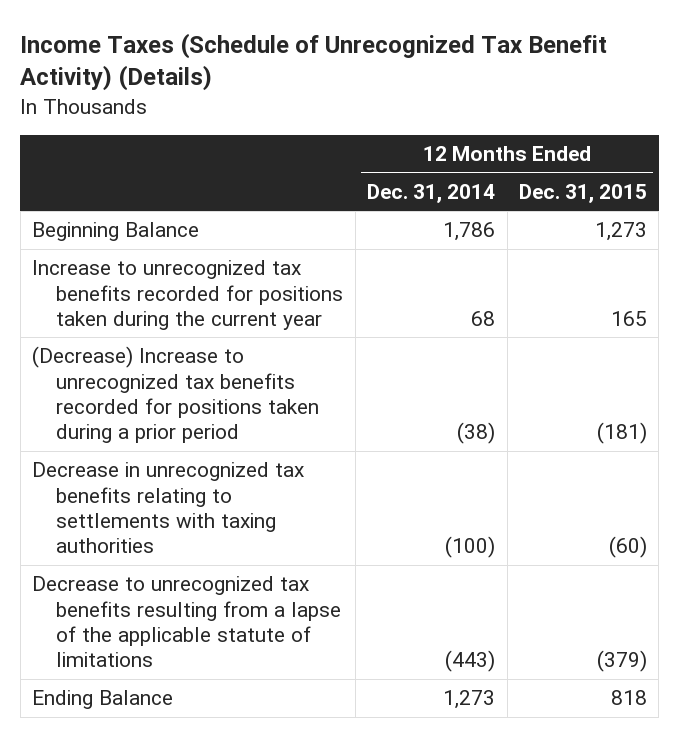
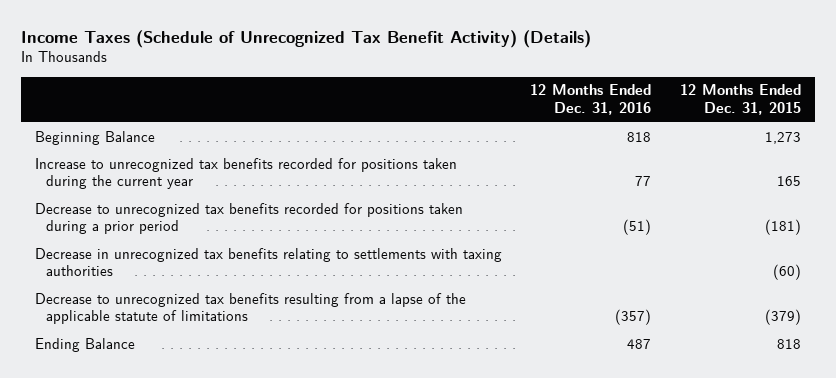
[367,183,496,203] Dec. 31, 2014 -> none
none -> [530,84,652,115] 12 Months Ended Dec. 31, 2016
[31,346,320,444] (Decrease) Increase to unrecognized tax benefits recorded for positions taken during a prior period -> [35,202,464,235] Decrease to unrecognized tax benefits recorded for positions taken during a prior period

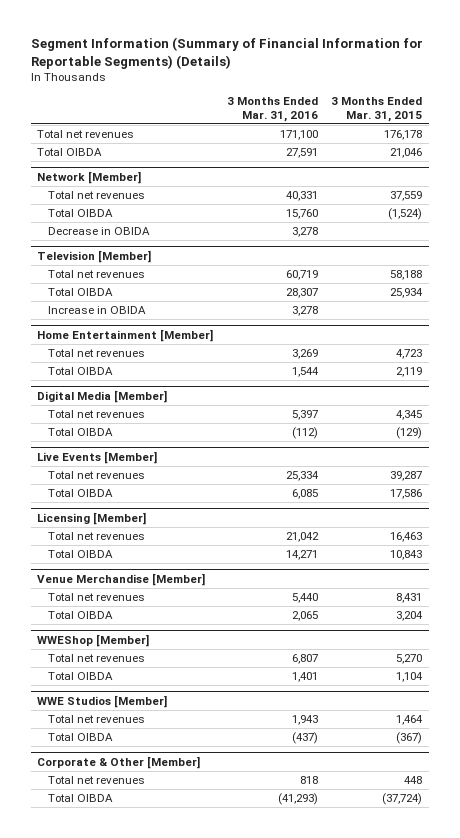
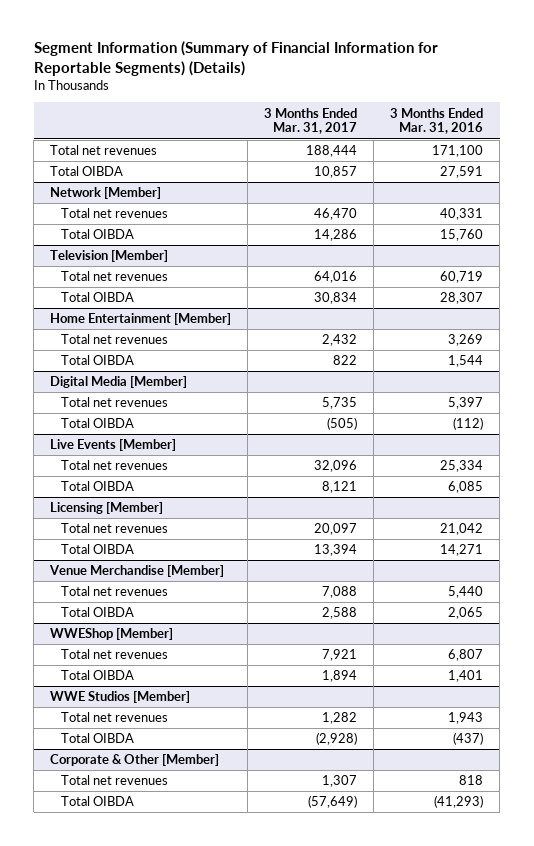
[331,97,423,122] 3 Months Ended Mar. 31, 2015 -> none
none -> [264,107,358,135] 3 Months Ended Mar. 31, 2017
[48,226,151,235] Decrease in OBIDA -> none
[48,305,147,314] Increase in OBIDA -> none

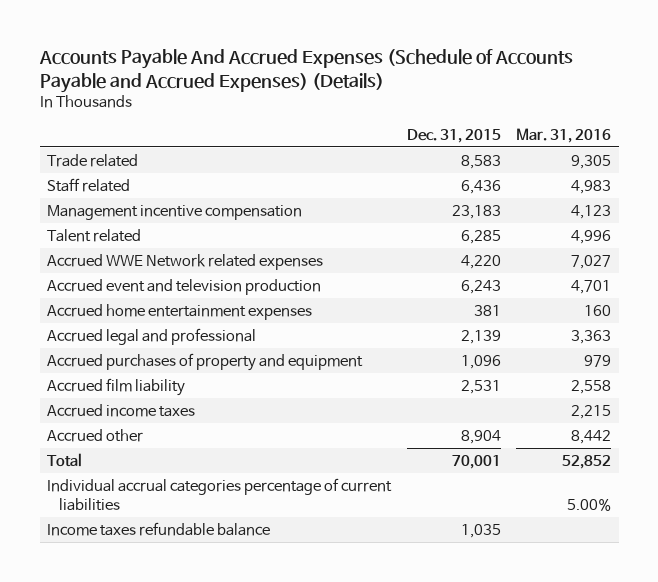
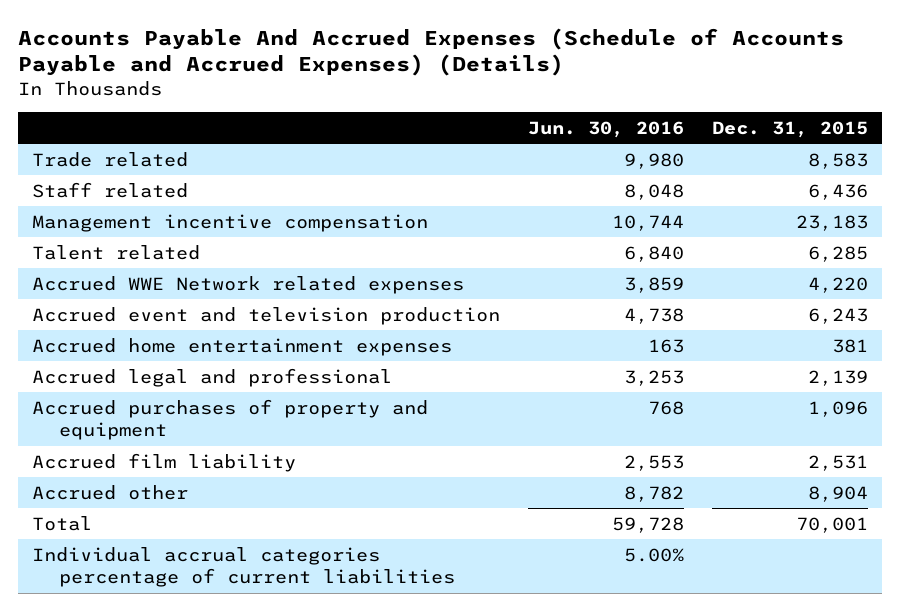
[515,127,611,143] Mar. 31, 2016 -> none
none -> [528,120,685,138] Jun. 30, 2016
[47,403,196,417] Accrued income taxes -> none
[47,521,271,536] Income taxes refundable balance -> none

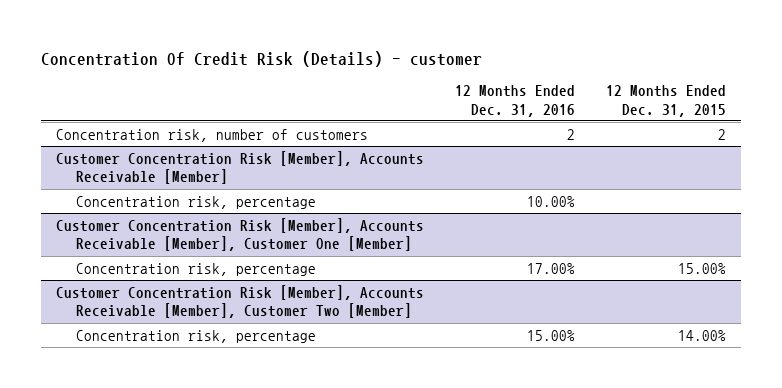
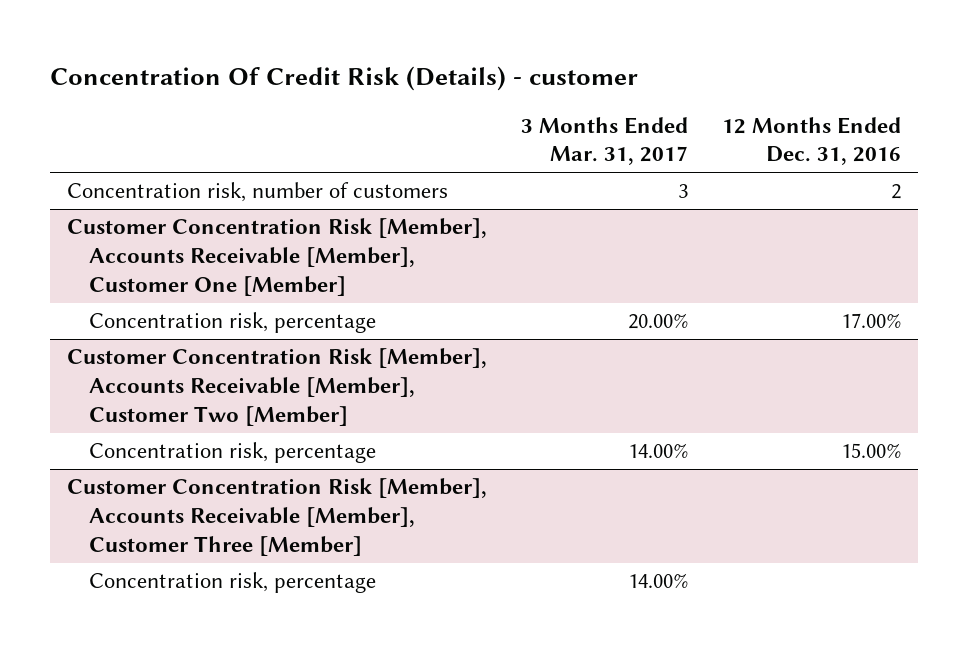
[605,84,726,117] 12 Months Ended Dec. 31, 2015 -> none
none -> [521,116,689,166] 3 Months Ended Mar. 31, 2017
[56,150,425,185] Customer Concentration Risk [Member], Accounts Receivable [Member] -> none
[75,195,316,209] Concentration risk, percentage -> none
none -> [67,478,488,556] Customer Concentration Risk [Member], Accounts Receivable [Member], Customer Three [Member]
none -> [89,572,377,594] Concentration risk, percentage

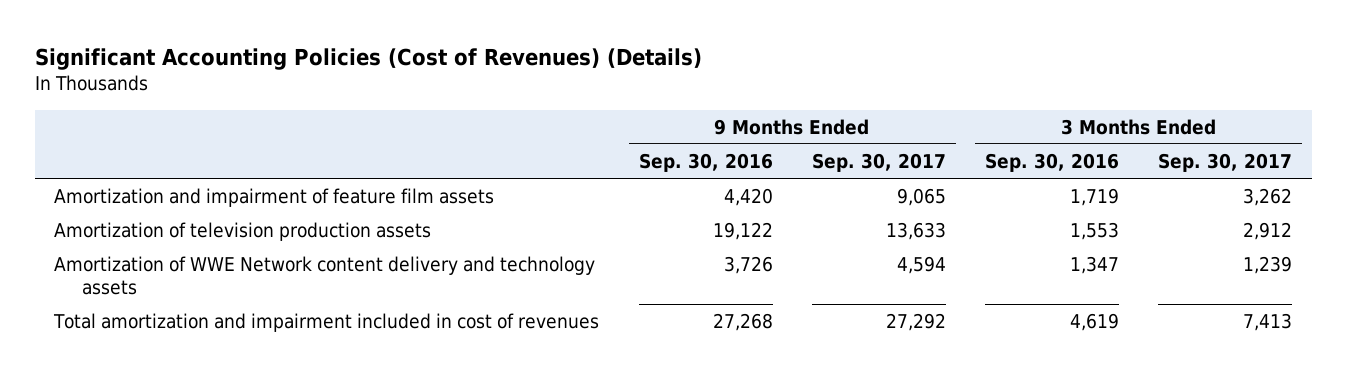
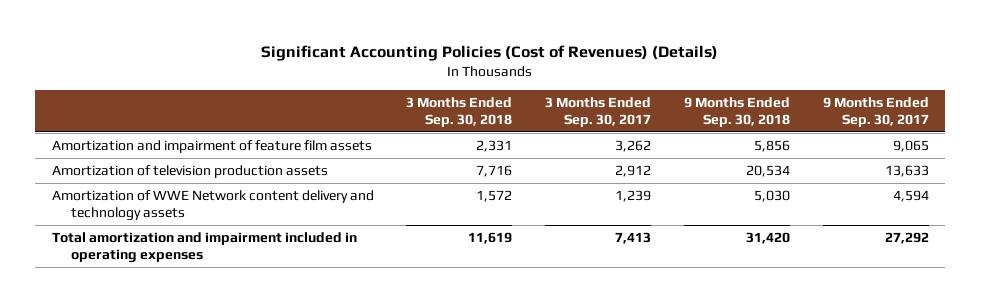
[638,152,773,172] Sep. 30, 2016 -> none
[985,152,1120,172] Sep. 30, 2016 -> none
none -> [406,96,513,127] 3 Months Ended Sep. 30, 2018
none -> [684,96,791,127] 9 Months Ended Sep. 30, 2018
[53,313,600,333] Total amortization and impairment included in cost of revenues -> [51,232,357,263] Total amortization and impairment included in operating expenses

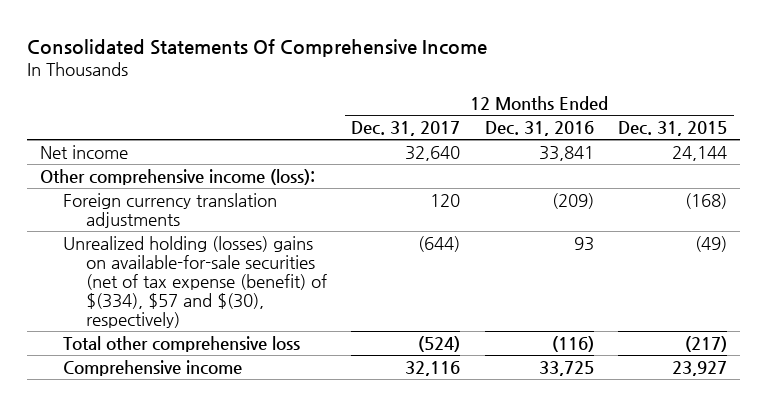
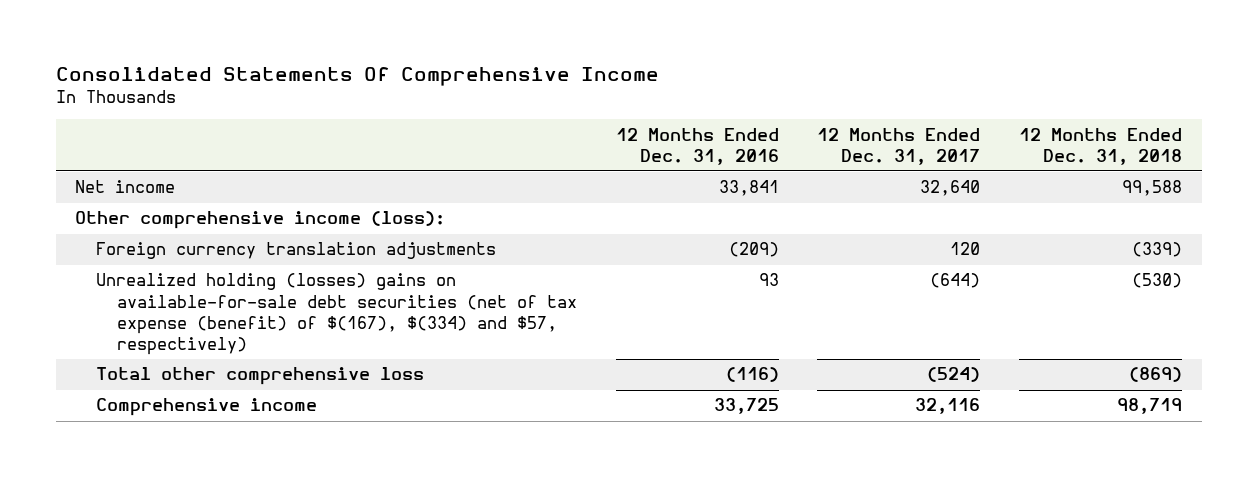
[618,120,728,136] Dec. 31, 2015 -> none
none -> [1019,127,1183,165] 12 Months Ended Dec. 31, 2018
[62,235,327,328] Unrealized holding (losses) gains on available-for-sale securities (net of tax expense (benefit) of $(334), $57 and $(30), respectively) -> [95,273,577,355] Unrealized holding (losses) gains on available-for-sale debt securities (net of tax expense (benefit) of $(167), $(334) and $57, respectively)

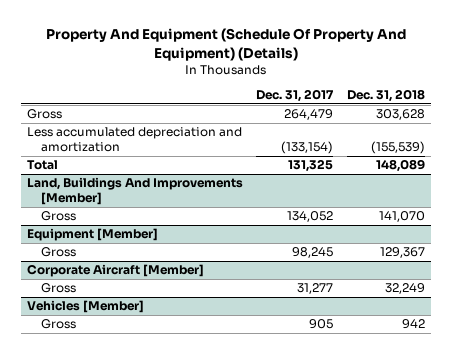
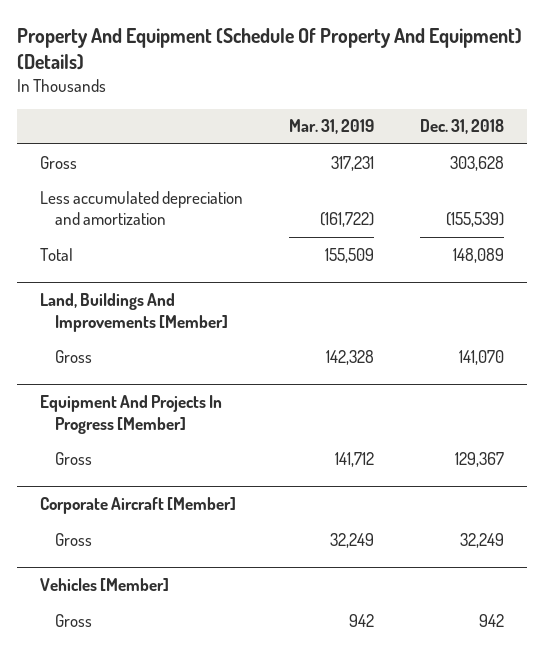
[256,89,335,103] Dec. 31, 2017 -> none
none -> [289,119,375,135] Mar. 31, 2019
[27,228,159,242] Equipment [Member] -> [40,395,223,435] Equipment And Projects In Progress [Member]

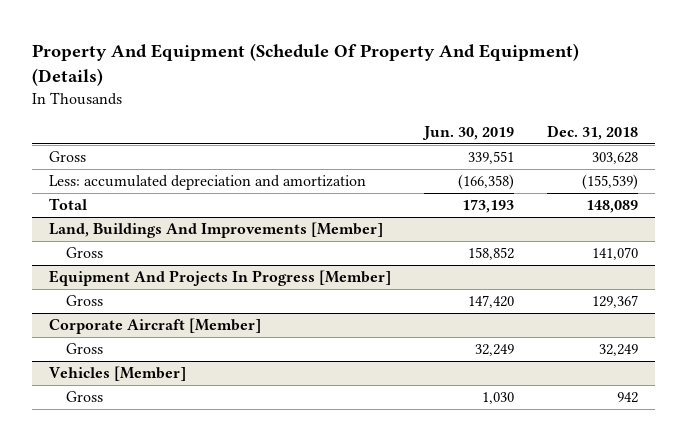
[289,119,375,135] Mar. 31, 2019 -> none
none -> [422,126,515,141] Jun. 30, 2019
[40,190,244,226] Less accumulated depreciation and amortization -> [48,175,366,191] Less: accumulated depreciation and amortization

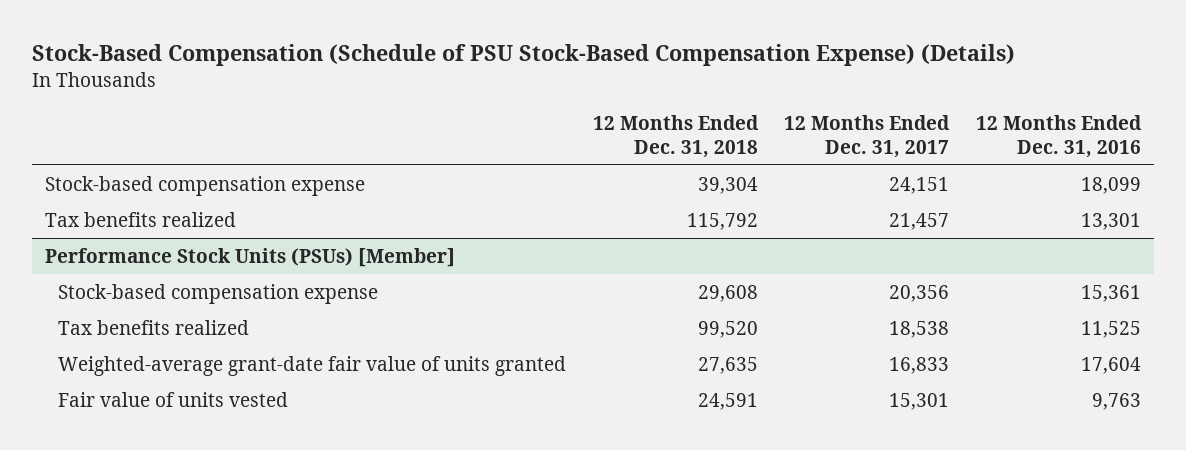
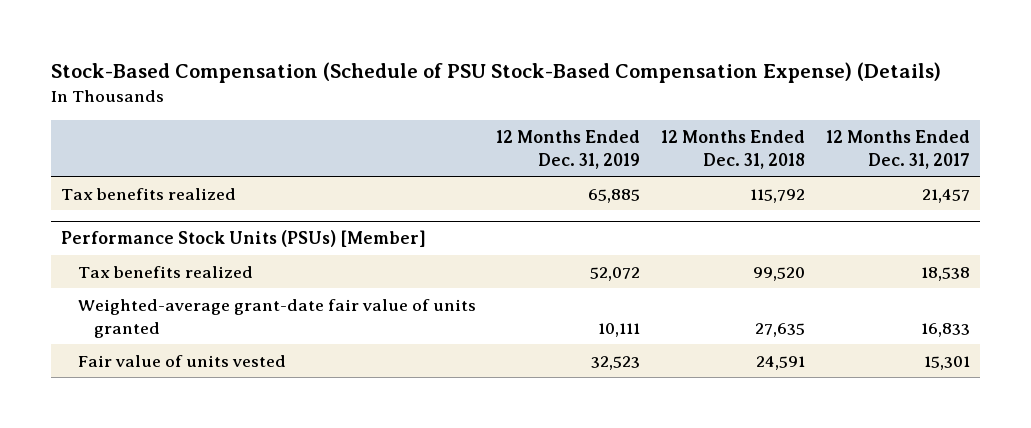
[975,115,1142,158] 12 Months Ended Dec. 31, 2016 -> none
none -> [496,129,641,169] 12 Months Ended Dec. 31, 2019
[45,175,366,196] Stock-based compensation expense -> none
[58,283,379,304] Stock-based compensation expense -> none

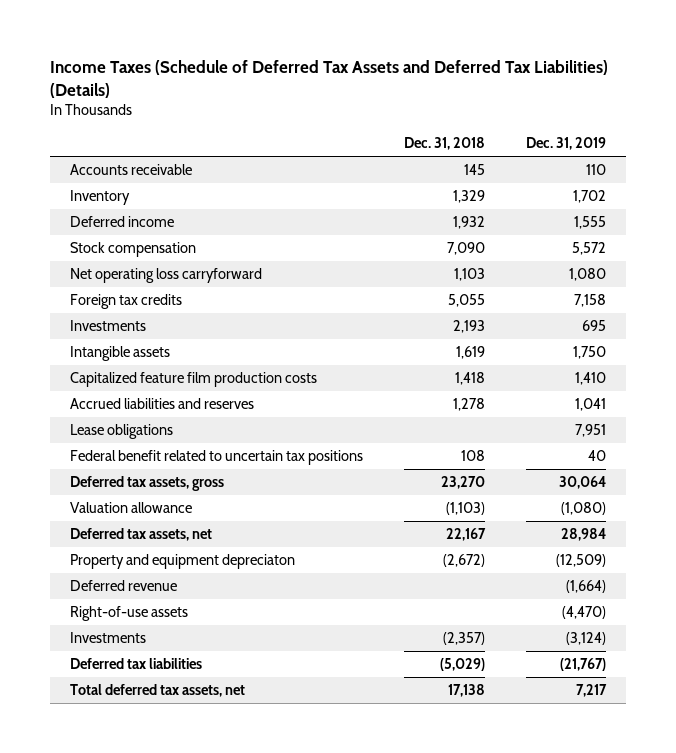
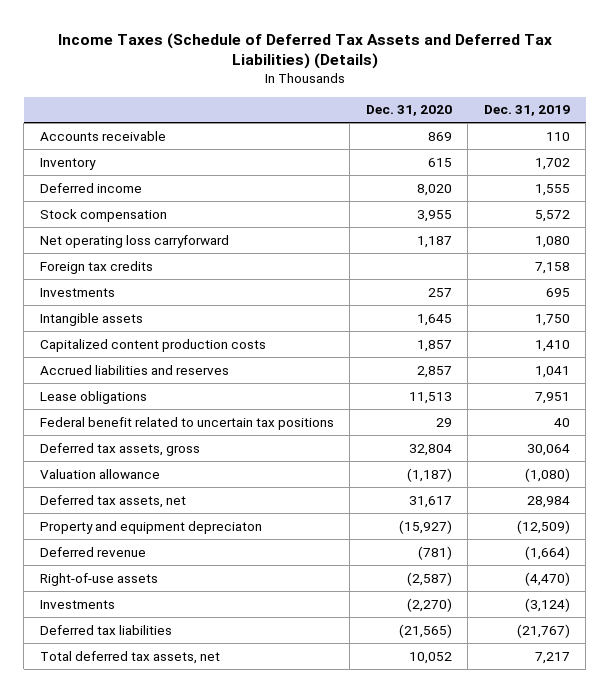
[404,137,486,151] Dec. 31, 2018 -> none
none -> [365,105,452,117] Dec. 31, 2020
[70,372,318,388] Capitalized feature film production costs -> [39,338,266,352] Capitalized content production costs

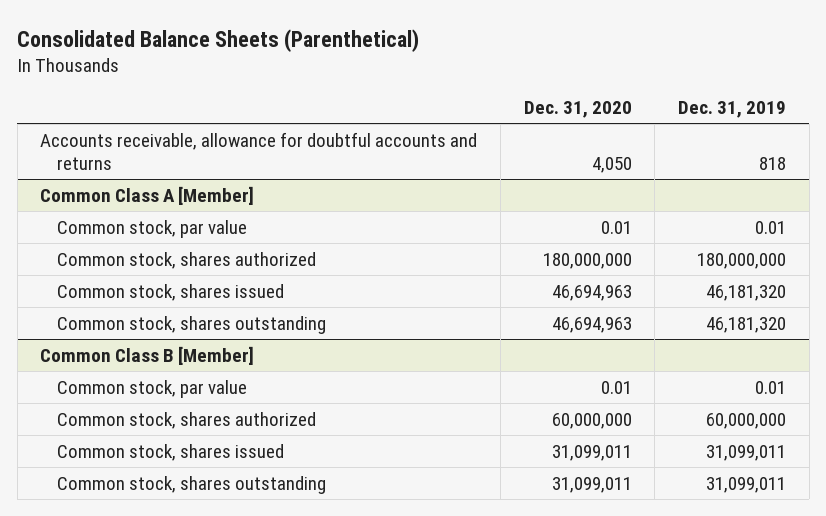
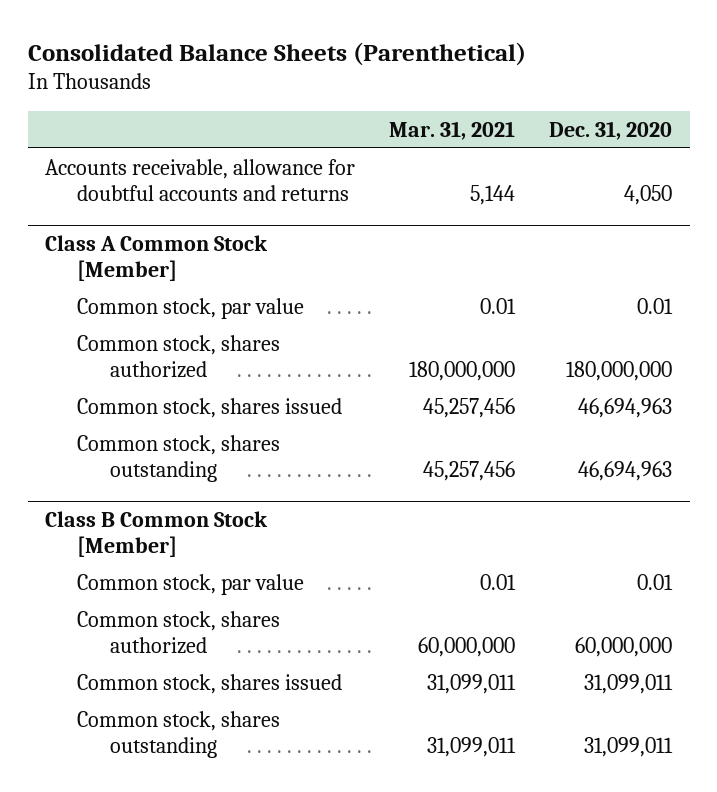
[678,101,787,119] Dec. 31, 2019 -> none
none -> [389,120,516,140] Mar. 31, 2021
[40,185,255,205] Common Class A [Member] -> [44,234,268,281] Class A Common Stock [Member]
[40,345,255,365] Common Class B [Member] -> [44,510,268,557] Class B Common Stock [Member]

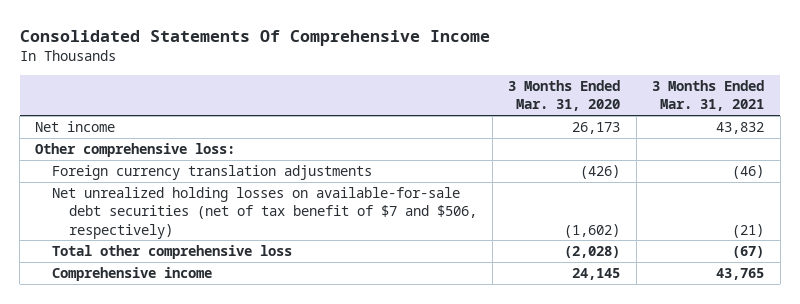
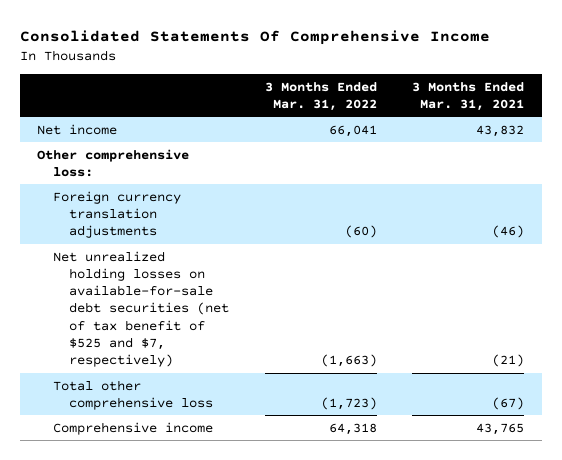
[508,80,621,112] 3 Months Ended Mar. 31, 2020 -> none
none -> [264,81,377,111] 3 Months Ended Mar. 31, 2022
[52,187,477,239] Net unrealized holding losses on available-for-sale debt securities (net of tax benefit of $7 and $506, respectively) -> [53,250,230,368] Net unrealized holding losses on available-for-sale debt securities (net of tax benefit of $525 and $7, respectively)

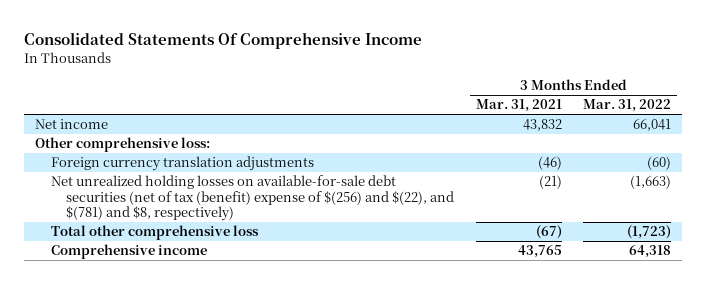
[53,250,230,368] Net unrealized holding losses on available-for-sale debt securities (net of tax benefit of $525 and $7, respectively) -> [50,175,455,222] Net unrealized holding losses on available-for-sale debt securities (net of tax (benefit) expense of $(256) and $(22), and $(781) and $8, respectively)

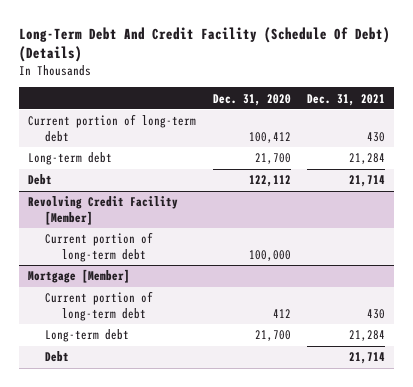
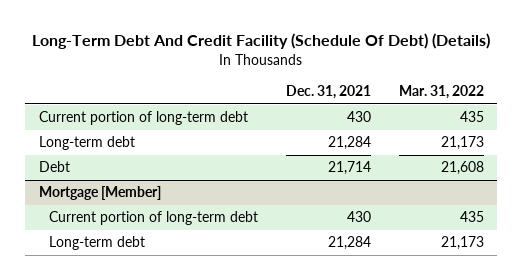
[212,93,291,106] Dec. 31, 2020 -> none
none -> [398,85,484,100] Mar. 31, 2022
[27,196,178,225] Revolving Credit Facility [Member] -> none
[44,232,153,262] Current portion of long-term debt -> none
[44,351,69,363] Debt -> none

